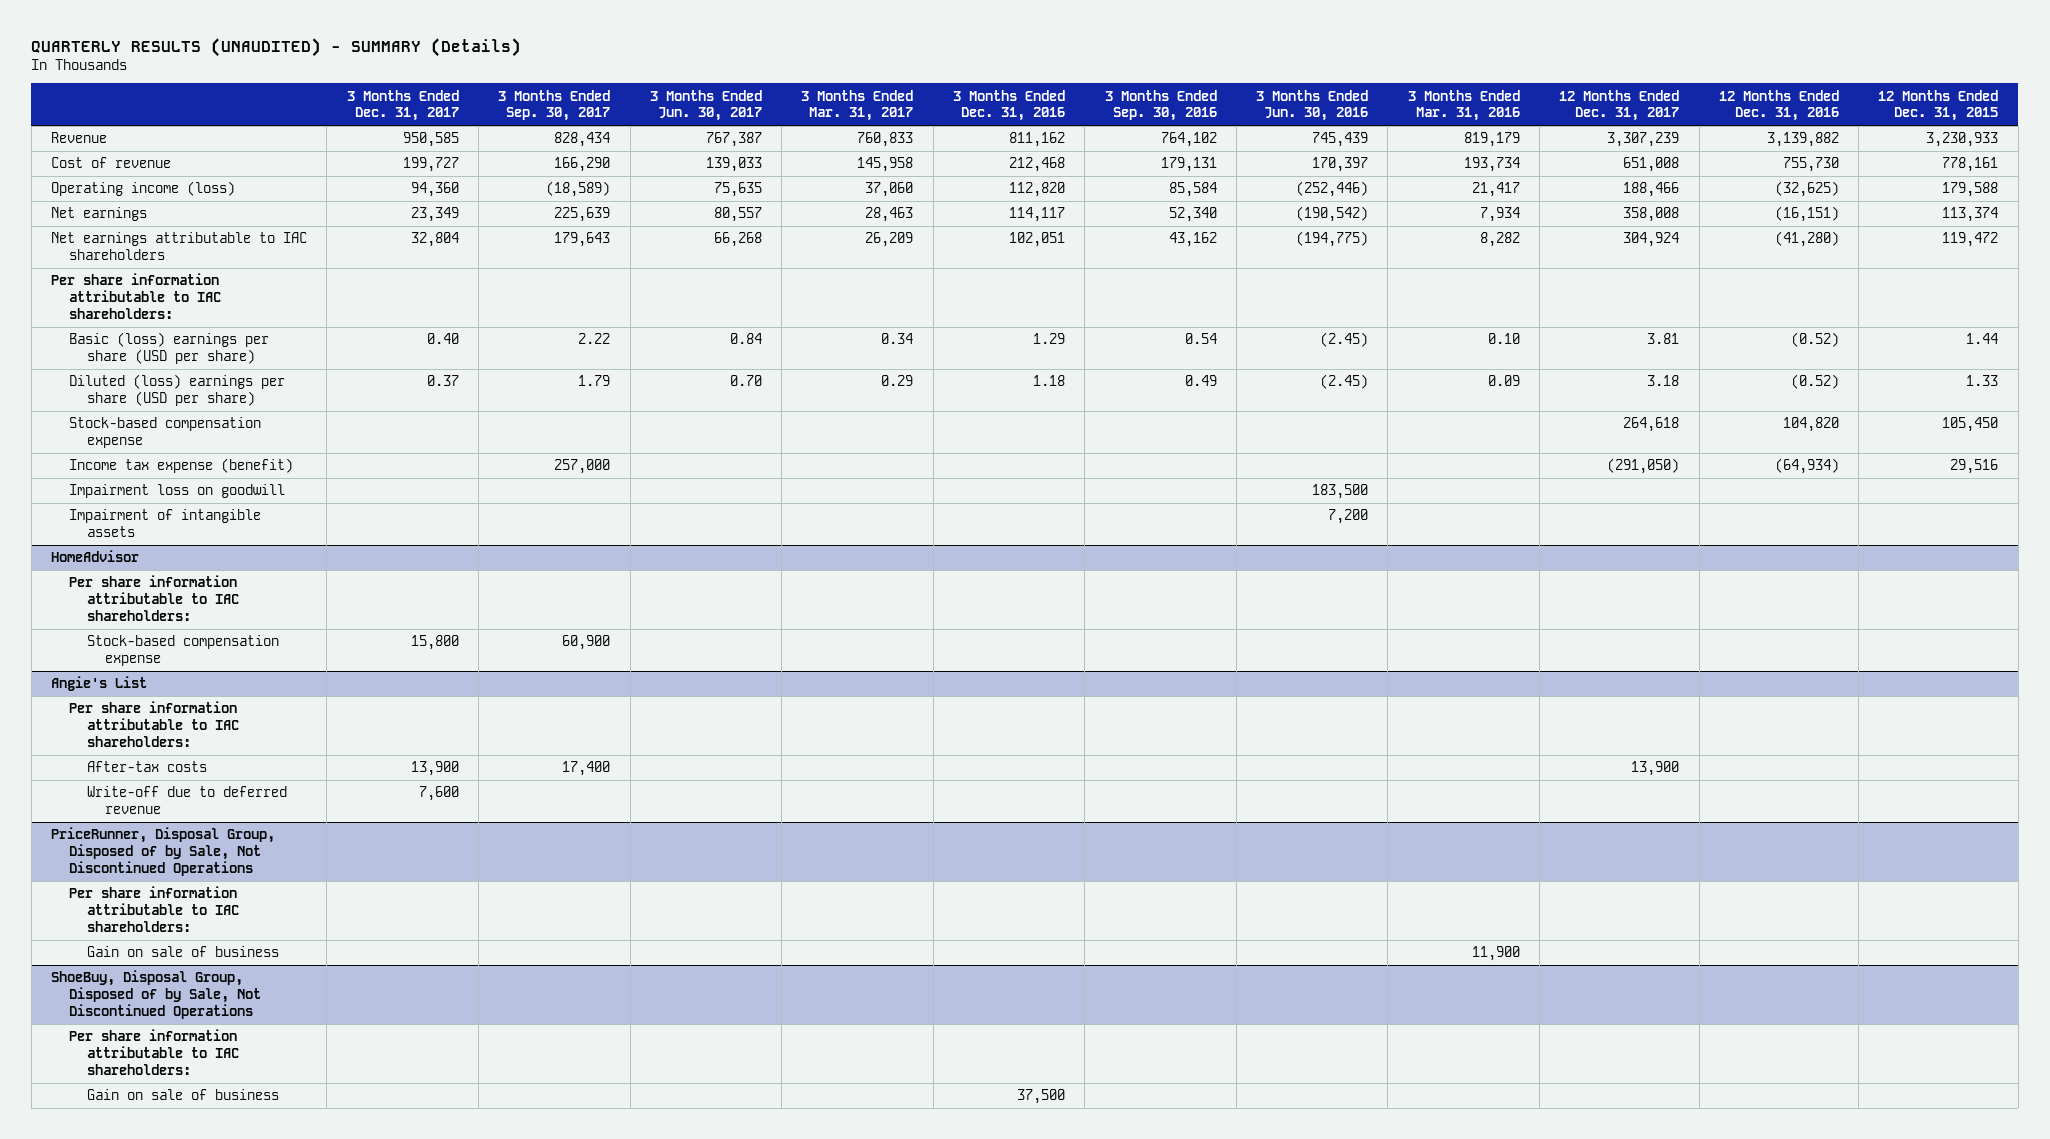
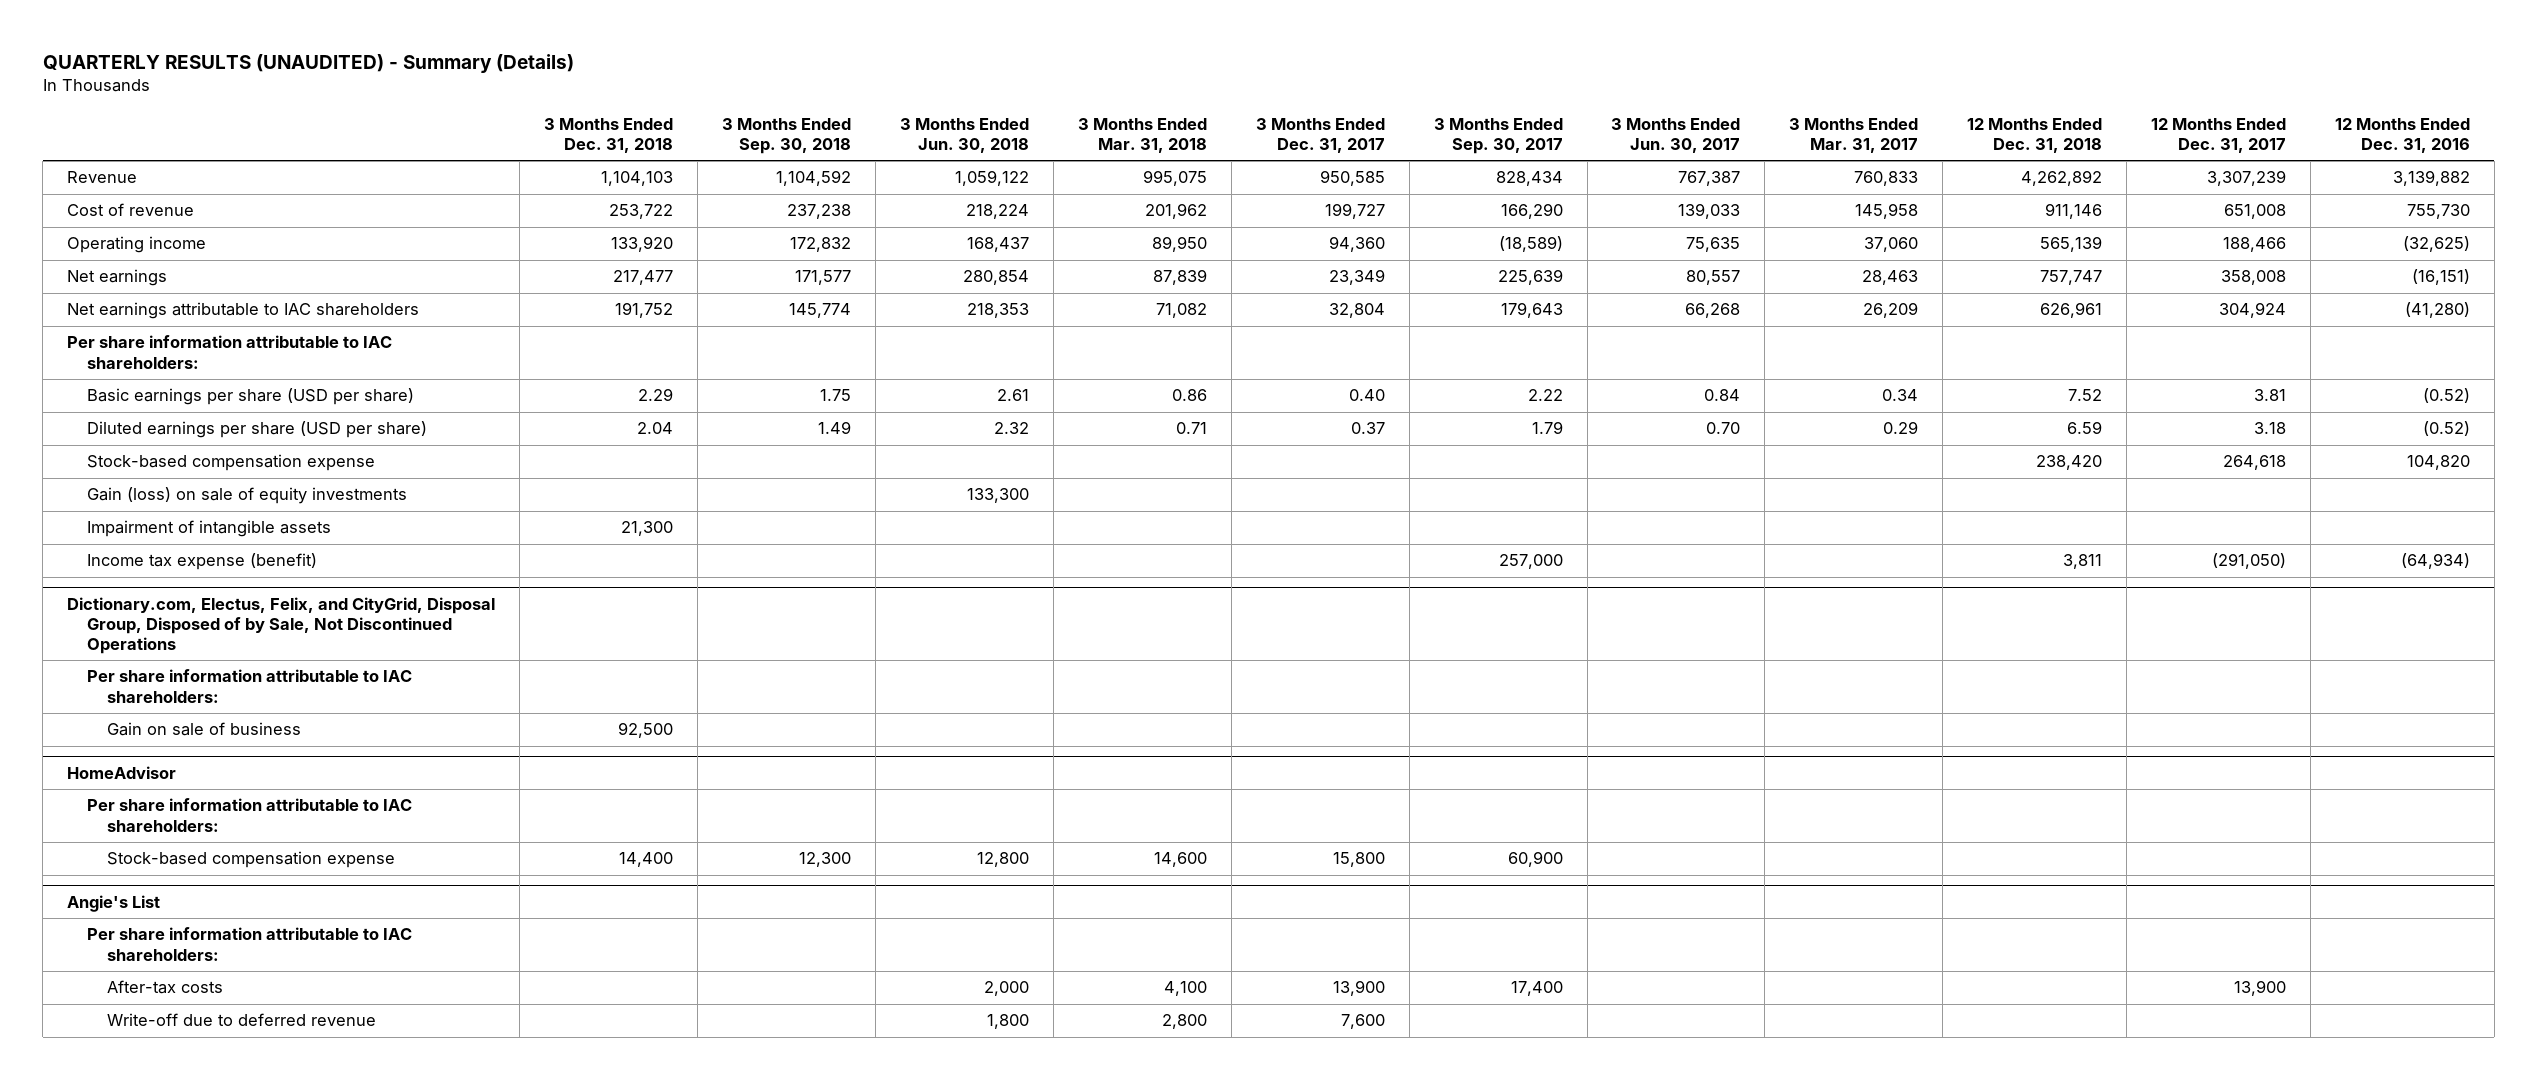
[31,38,522,58] QUARTERLY RESULTS (UNAUDITED) - SUMMARY (Details) -> [42,53,574,73] QUARTERLY RESULTS (UNAUDITED) - Summary (Details)
[953,89,1066,122] 3 Months Ended Dec. 31, 2016 -> none
[1104,89,1217,122] 3 Months Ended Sep. 30, 2016 -> none
[1256,89,1369,122] 3 Months Ended Jun. 30, 2016 -> none
[1407,89,1520,122] 3 Months Ended Mar. 31, 2016 -> none
[1878,89,1999,122] 12 Months Ended Dec. 31, 2015 -> none
none -> [544,117,674,153] 3 Months Ended Dec. 31, 2018
none -> [722,117,852,154] 3 Months Ended Sep. 30, 2018
none -> [899,117,1029,153] 3 Months Ended Jun. 30, 2018
none -> [1077,117,1207,153] 3 Months Ended Mar. 31, 2018
none -> [1967,117,2103,153] 12 Months Ended Dec. 31, 2018
[51,181,236,197] Operating income (loss) -> [67,236,207,254] Operating income
[69,332,270,364] Basic (loss) earnings per share (USD per share) -> [87,388,415,406] Basic earnings per share (USD per share)
[69,374,286,406] Diluted (loss) earnings per share (USD per share) -> [87,421,428,439] Diluted earnings per share (USD per share)
[69,484,286,499] Impairment loss on goodwill -> none
none -> [87,487,408,505] Gain (loss) on sale of equity investments
[69,458,294,474] Income tax expense (benefit) -> [87,553,318,571] Income tax expense (benefit)
none -> [67,596,496,655] Dictionary.com, Electus, Felix, and CityGrid, Disposal Group, Disposed of by Sale, Not Discontinued Operations
none -> [87,669,413,703] Per share information attributable to IAC shareholders:
none -> [107,722,302,737] Gain on sale of business
[51,827,276,876] PriceRunner, Disposal Group, Disposed of by Sale, Not Discontinued Operations -> none
[69,886,240,932] Per share information attributable to IAC shareholders: -> none
[87,946,280,958] Gain on sale of business -> none
[51,970,262,1019] ShoeBuy, Disposal Group, Disposed of by Sale, Not Discontinued Operations -> none
[69,1029,240,1075] Per share information attributable to IAC shareholders: -> none
[87,1089,280,1101] Gain on sale of business -> none

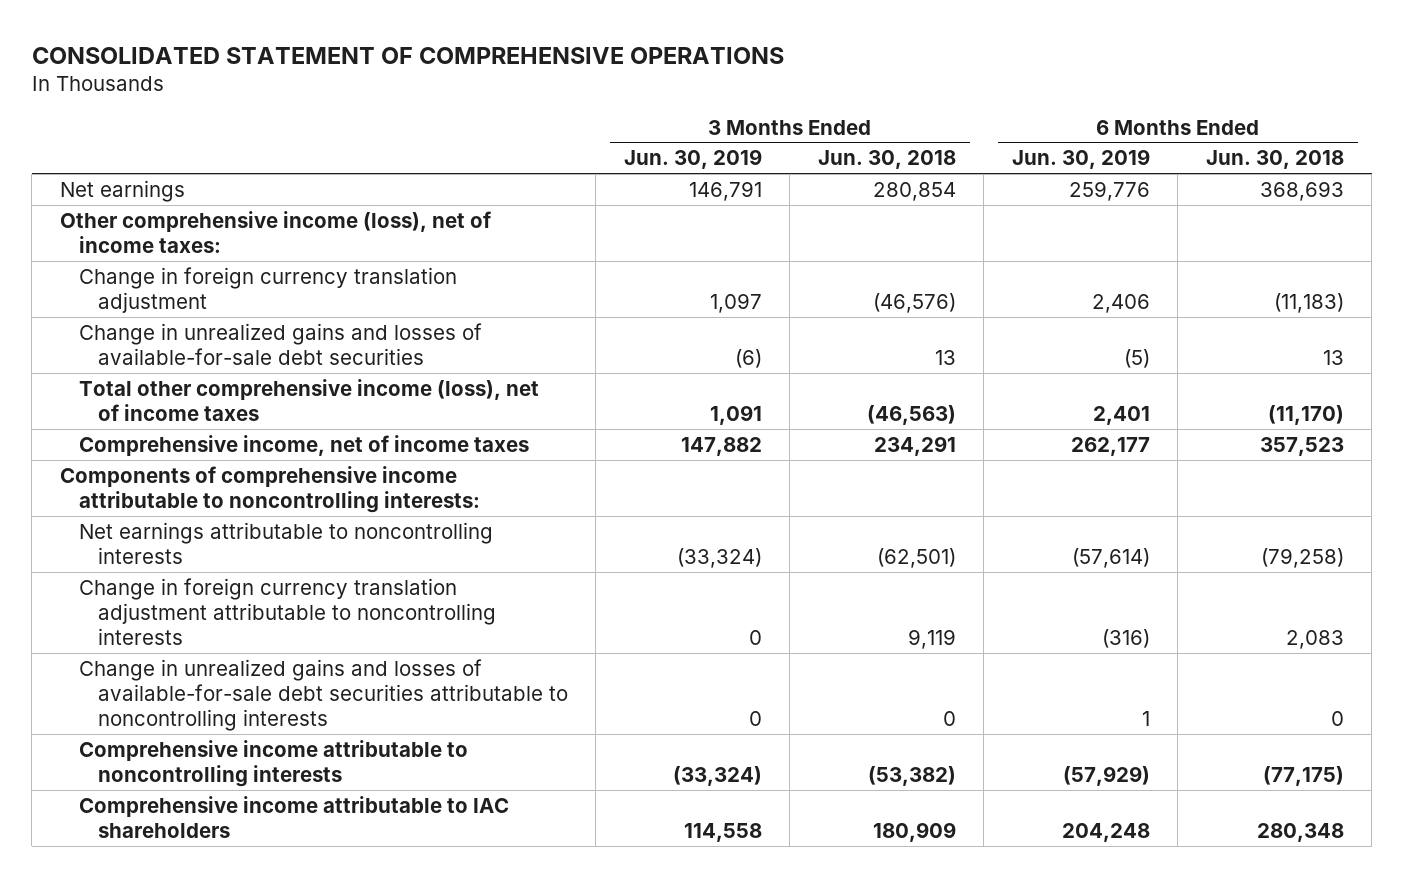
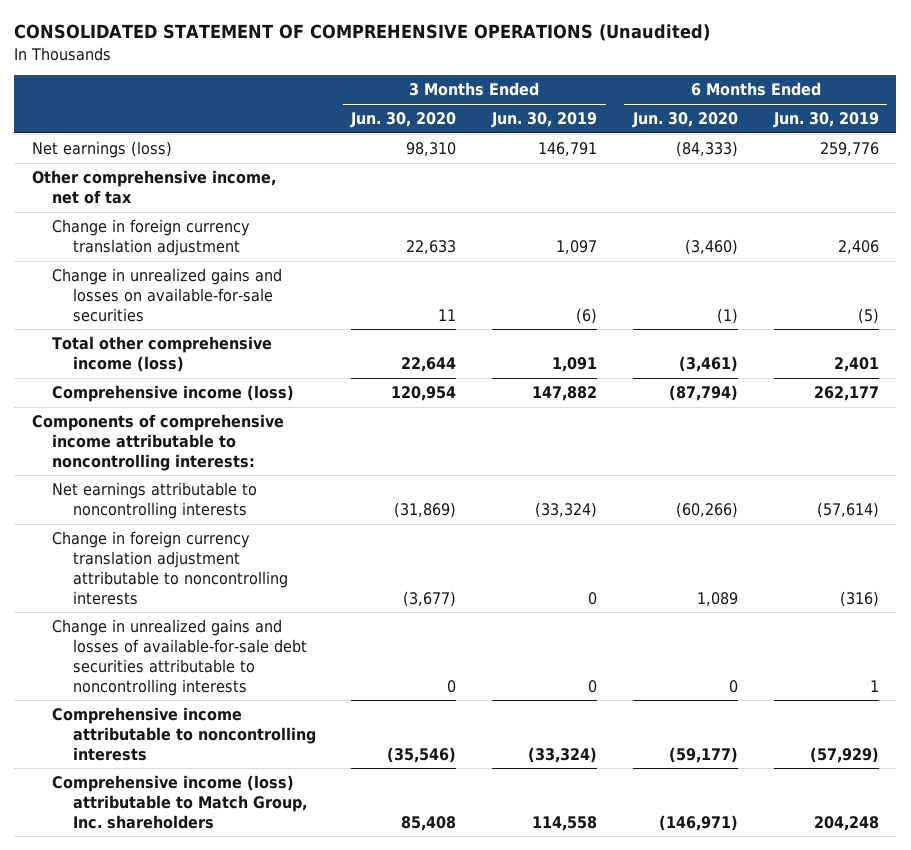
[31,46,784,64] CONSOLIDATED STATEMENT OF COMPREHENSIVE OPERATIONS -> [14,24,711,42] CONSOLIDATED STATEMENT OF COMPREHENSIVE OPERATIONS (Unaudited)
[817,150,956,170] Jun. 30, 2018 -> none
[1205,150,1344,170] Jun. 30, 2018 -> none
none -> [350,112,457,129] Jun. 30, 2020
none -> [631,112,738,129] Jun. 30, 2020
[59,179,185,202] Net earnings -> [32,141,173,159] Net earnings (loss)
[59,210,491,254] Other comprehensive income (loss), net of income taxes: -> [32,170,277,204] Other comprehensive income, net of tax
[78,322,482,366] Change in unrealized gains and losses of available-for-sale debt securities -> [52,268,283,322] Change in unrealized gains and losses on available-for-sale securities
[78,378,539,422] Total other comprehensive income (loss), net of income taxes -> [52,336,273,372] Total other comprehensive income (loss)
[78,434,529,456] Comprehensive income, net of income taxes -> [52,385,295,403] Comprehensive income (loss)
[78,795,509,839] Comprehensive income attributable to IAC shareholders -> [52,775,307,829] Comprehensive income (loss) attributable to Match Group, Inc. shareholders

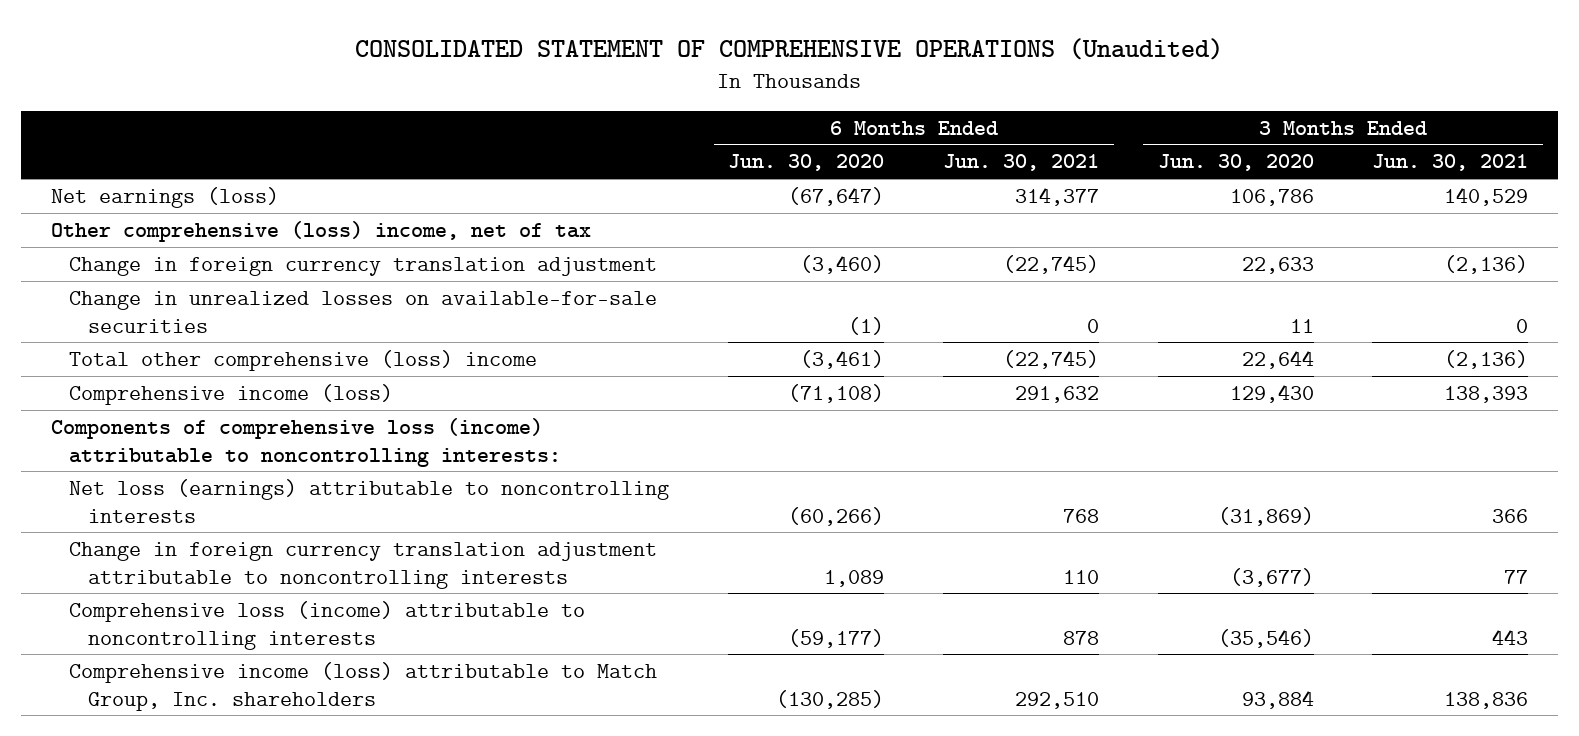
[491,112,598,129] Jun. 30, 2019 -> none
[772,112,879,129] Jun. 30, 2019 -> none
none -> [942,154,1099,172] Jun. 30, 2021
none -> [1372,154,1529,172] Jun. 30, 2021
[406,142,457,157] 98,310 -> [1229,188,1314,206] 106,786
[675,141,738,158] (84,333) -> [788,186,885,206] (67,647)
[32,170,277,204] Other comprehensive income, net of tax -> [50,220,591,242] Other comprehensive (loss) income, net of tax
[52,268,283,322] Change in unrealized gains and losses on available-for-sale securities -> [69,290,658,333] Change in unrealized losses on available-for-sale securities
[52,336,273,372] Total other comprehensive income (loss) -> [69,349,538,371] Total other comprehensive (loss) income
[391,386,457,402] 120,954 -> [1229,383,1314,403] 129,430
[668,385,738,402] (87,794) -> [788,383,885,403] (71,108)
[32,414,285,471] Components of comprehensive income attributable to noncontrolling interests: -> [50,417,562,467] Components of comprehensive loss (income) attributable to noncontrolling interests:
[52,482,258,519] Net earnings attributable to noncontrolling interests -> [69,478,670,523] Net loss (earnings) attributable to noncontrolling interests
[52,619,307,696] Change in unrealized gains and losses of available-for-sale debt securities attributable to noncontrolling interests -> none
[52,707,316,761] Comprehensive income attributable to noncontrolling interests -> [69,600,586,650] Comprehensive loss (income) attributable to noncontrolling interests
[401,815,457,831] 85,408 -> [1241,689,1314,709] 93,884
[658,814,738,831] (146,971) -> [776,689,885,709] (130,285)

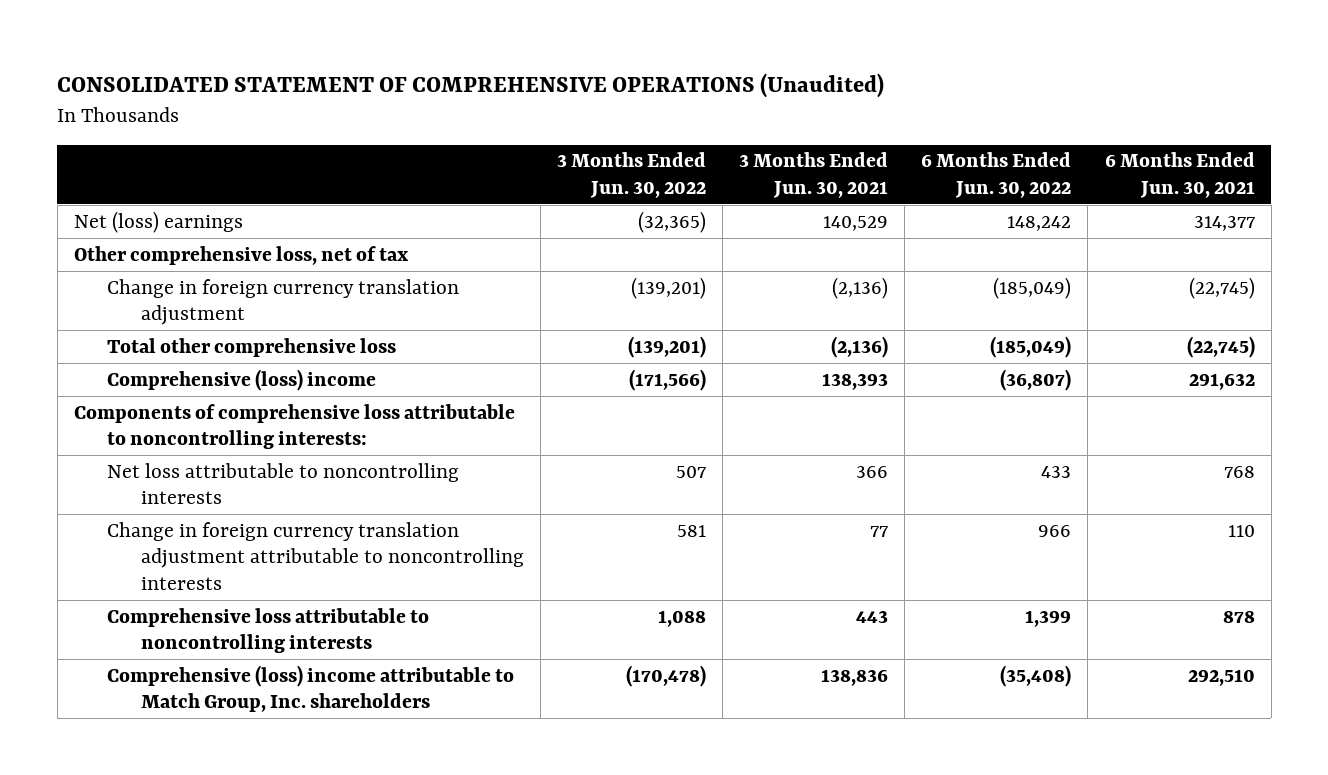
[728,154,885,172] Jun. 30, 2020 -> none
[1157,154,1314,172] Jun. 30, 2020 -> none
none -> [556,152,706,198] 3 Months Ended Jun. 30, 2022
none -> [921,152,1072,198] 6 Months Ended Jun. 30, 2022
[50,186,279,208] Net earnings (loss) -> [73,210,243,233] Net (loss) earnings
[50,220,591,242] Other comprehensive (loss) income, net of tax -> [73,245,409,265] Other comprehensive loss, net of tax
[69,290,658,333] Change in unrealized losses on available-for-sale securities -> none
[69,349,538,371] Total other comprehensive (loss) income -> [107,337,397,357] Total other comprehensive loss
[69,383,394,405] Comprehensive income (loss) -> [107,368,377,391] Comprehensive (loss) income
[50,417,562,467] Components of comprehensive loss (income) attributable to noncontrolling interests: -> [73,403,515,450] Components of comprehensive loss attributable to noncontrolling interests:
[69,478,670,523] Net loss (earnings) attributable to noncontrolling interests -> [107,462,460,505] Net loss attributable to noncontrolling interests
[69,600,586,650] Comprehensive loss (income) attributable to noncontrolling interests -> [107,607,430,654] Comprehensive loss attributable to noncontrolling interests
[69,661,658,711] Comprehensive income (loss) attributable to Match Group, Inc. shareholders -> [107,664,515,713] Comprehensive (loss) income attributable to Match Group, Inc. shareholders

